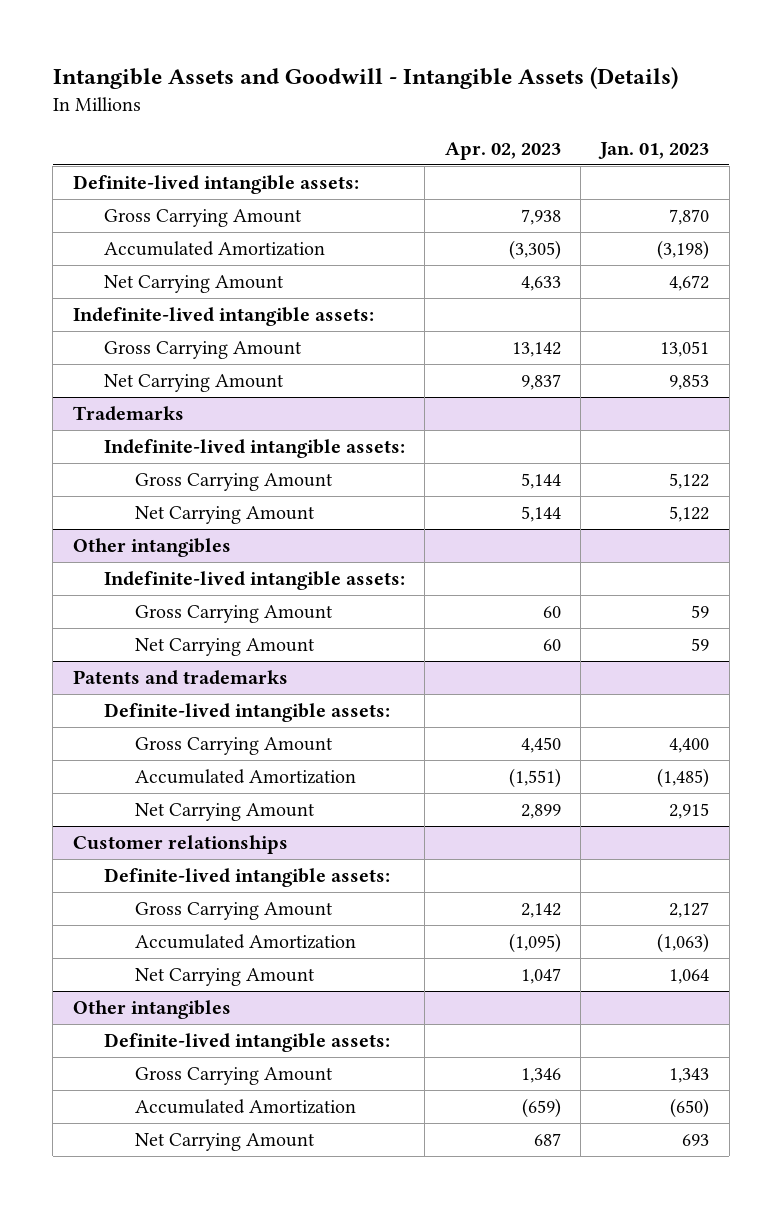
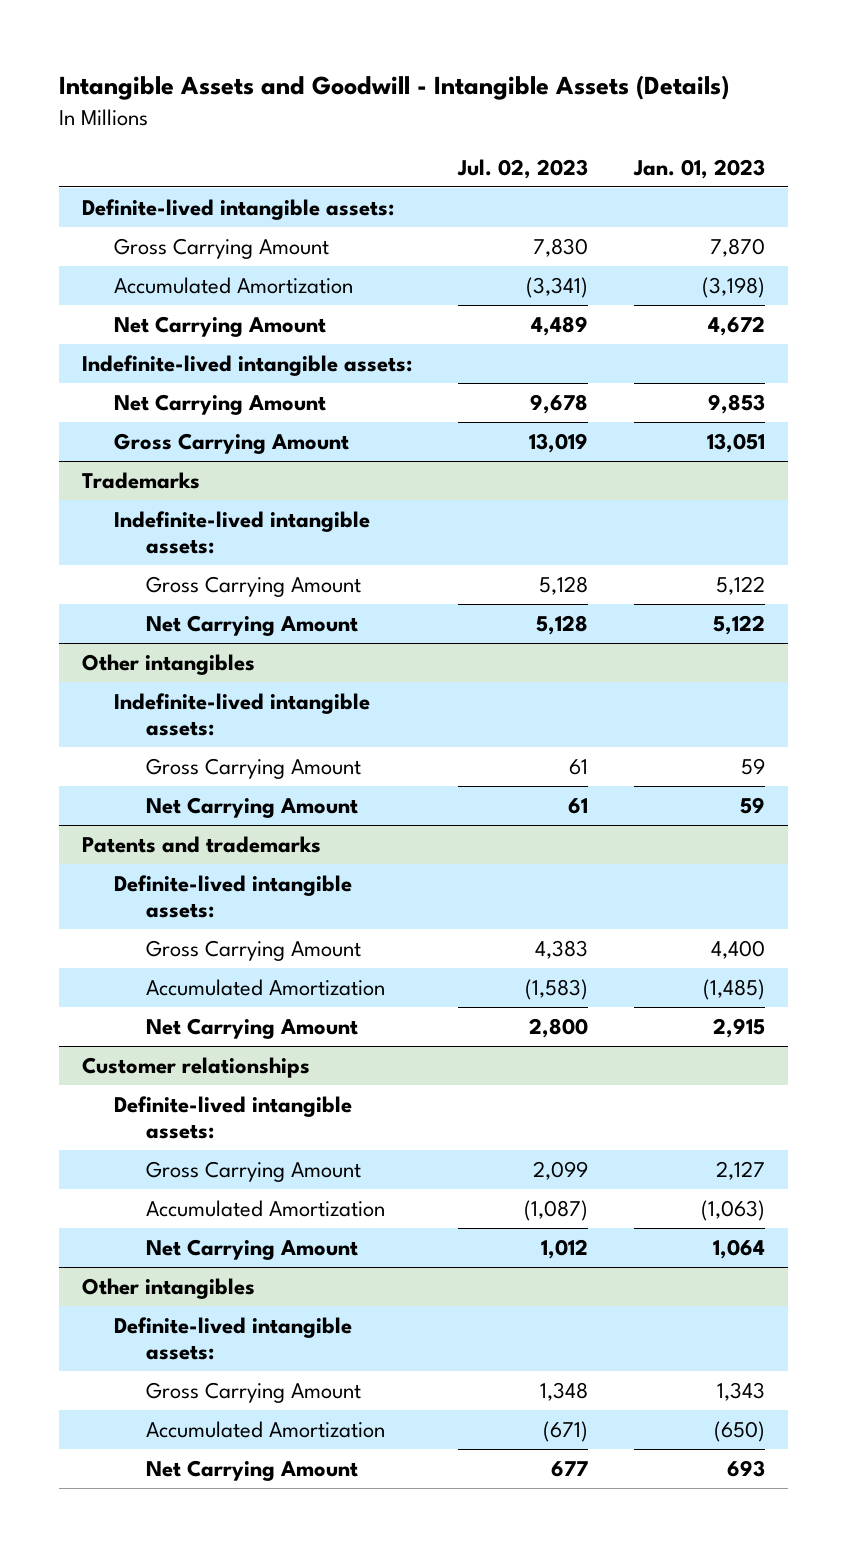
[444,141,561,160] Apr. 02, 2023 -> none
none -> [457,158,589,179] Jul. 02, 2023
[103,341,302,360] Gross Carrying Amount -> [114,433,350,455] Gross Carrying Amount

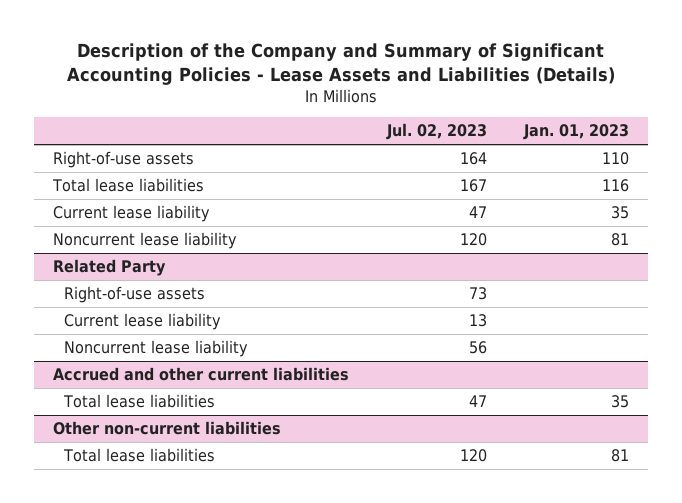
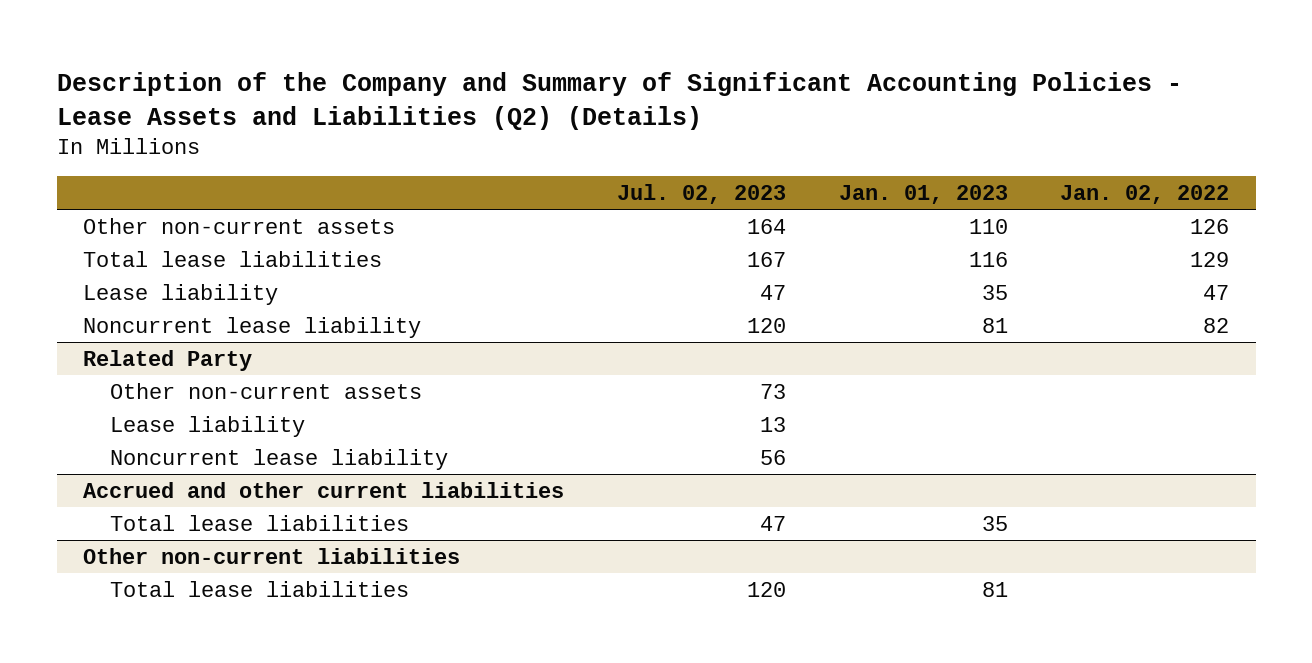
[67,43,616,86] Description of the Company and Summary of Significant Accounting Policies - Lease Assets and Liabilities (Details) -> [56,71,1182,130] Description of the Company and Summary of Significant Accounting Policies - Lease Assets and Liabilities (Q2) (Details)
none -> [1060,185,1230,205] Jan. 02, 2022
[52,151,194,169] Right-of-use assets -> [83,217,396,234] Other non-current assets
[52,205,210,223] Current lease liability -> [83,283,279,305] Lease liability
[63,286,205,304] Right-of-use assets -> [110,382,423,399] Other non-current assets
[63,313,221,331] Current lease liability -> [110,415,306,437] Lease liability

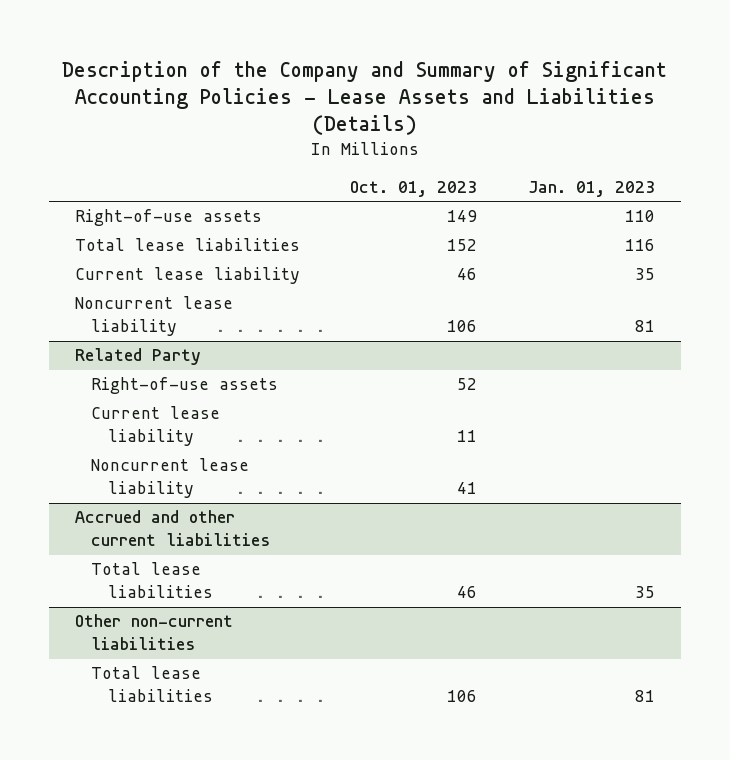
[56,71,1182,130] Description of the Company and Summary of Significant Accounting Policies - Lease Assets and Liabilities (Q2) (Details) -> [61,60,667,136] Description of the Company and Summary of Significant Accounting Policies - Lease Assets and Liabilities (Details)
[616,184,786,205] Jul. 02, 2023 -> none
[1060,185,1230,205] Jan. 02, 2022 -> none
none -> [350,181,478,198] Oct. 01, 2023
[83,217,396,234] Other non-current assets -> [74,209,262,227] Right-of-use assets
[83,283,279,305] Lease liability -> [74,267,300,285] Current lease liability
[110,382,423,399] Other non-current assets -> [91,377,279,395] Right-of-use assets
[110,415,306,437] Lease liability -> [91,406,221,447] Current lease liability

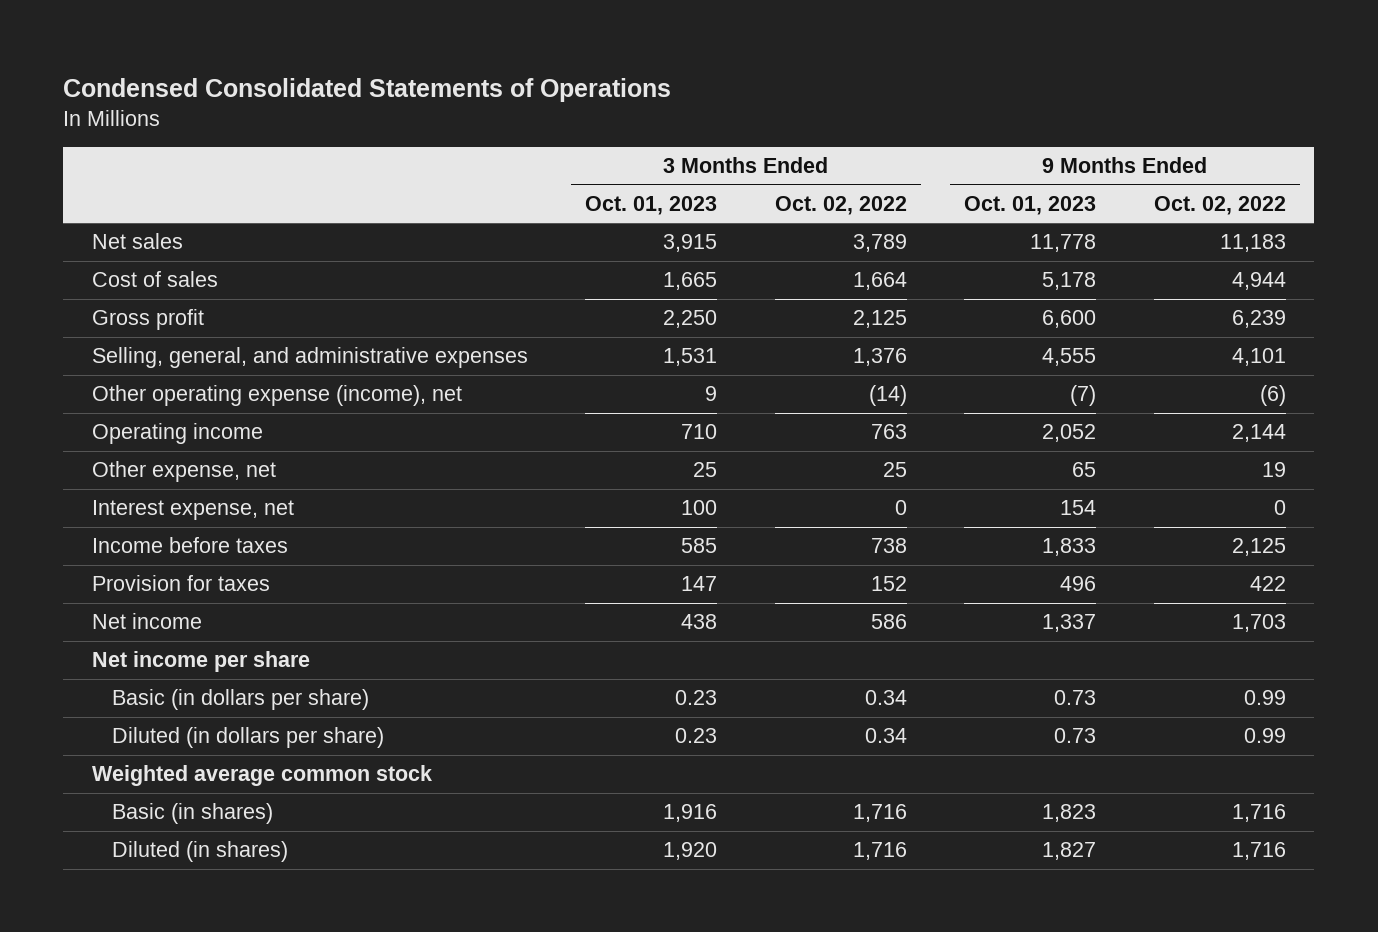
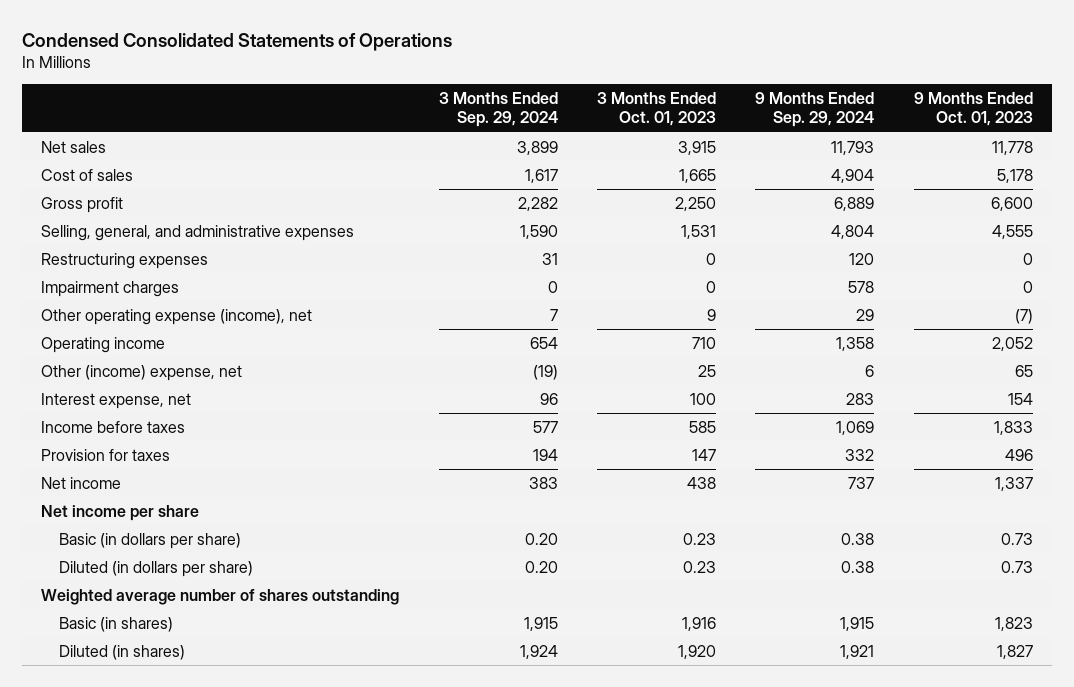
[774,196,907,216] Oct. 02, 2022 -> none
[1153,196,1286,216] Oct. 02, 2022 -> none
none -> [438,92,558,128] 3 Months Ended Sep. 29, 2024
none -> [755,92,875,128] 9 Months Ended Sep. 29, 2024
none -> [41,253,209,270] Restructuring expenses
none -> [41,281,180,298] Impairment charges
[91,461,276,483] Other expense, net -> [41,365,243,382] Other (income) expense, net
[91,765,432,787] Weighted average common stock -> [41,589,400,606] Weighted average number of shares outstanding

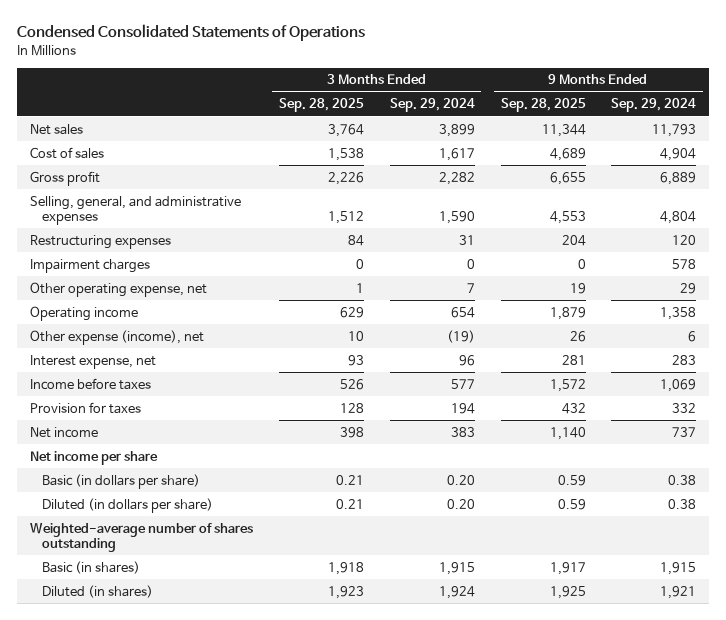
[597,92,717,127] 3 Months Ended Oct. 01, 2023 -> none
[913,92,1033,127] 9 Months Ended Oct. 01, 2023 -> none
none -> [278,98,364,113] Sep. 28, 2025
none -> [500,98,586,113] Sep. 28, 2025
[41,309,313,326] Other operating expense (income), net -> [29,281,207,297] Other operating expense, net
[41,365,243,382] Other (income) expense, net -> [29,329,204,345] Other expense (income), net
[41,589,400,606] Weighted average number of shares outstanding -> [29,522,253,552] Weighted-average number of shares outstanding

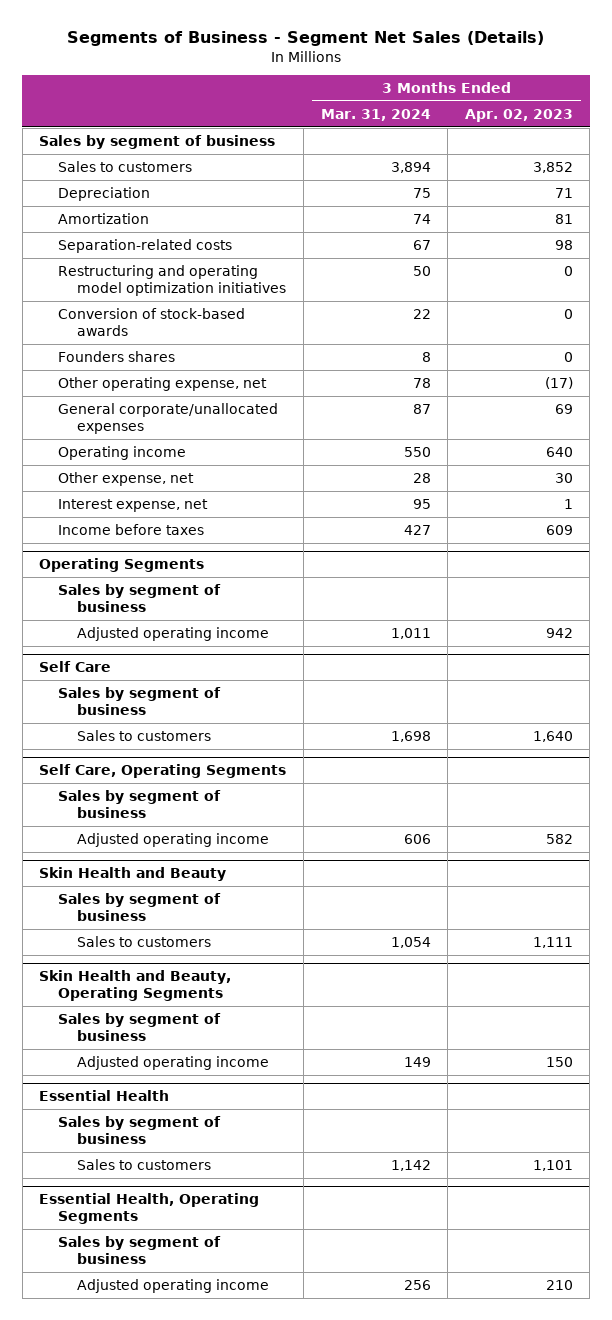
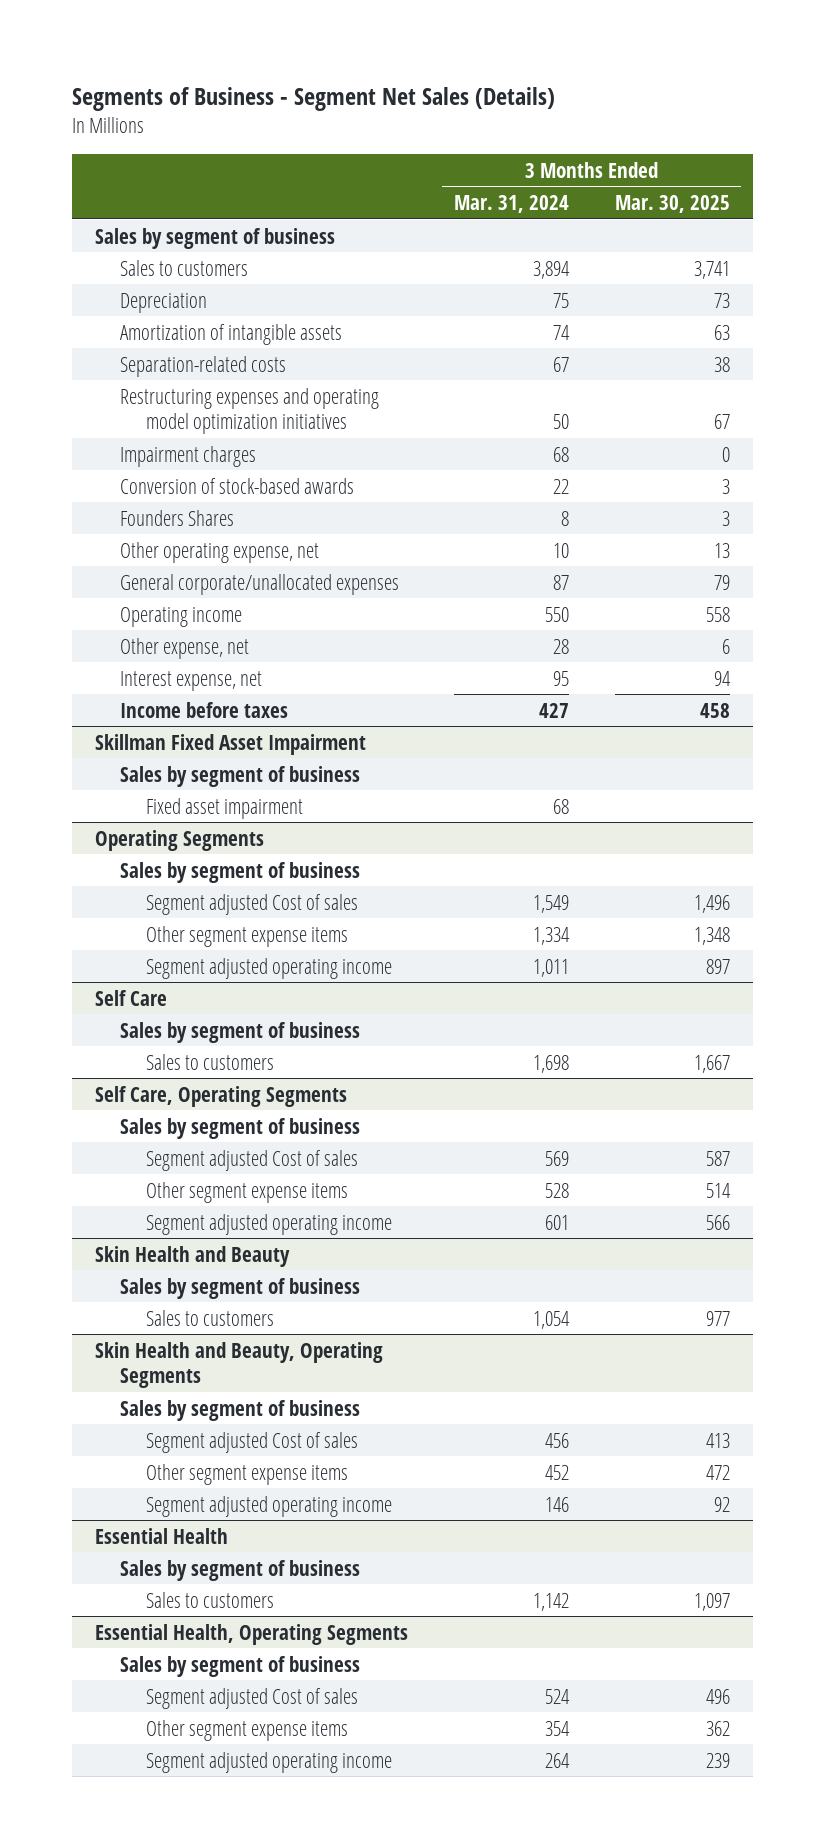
[464,108,573,122] Apr. 02, 2023 -> none
none -> [614,195,730,214] Mar. 30, 2025
[58,212,150,224] Amortization -> [120,323,343,345] Amortization of intangible assets
[58,264,286,296] Restructuring and operating model optimization initiatives -> [120,387,380,435] Restructuring expenses and operating model optimization initiatives
none -> [120,445,257,467] Impairment charges
[58,350,176,362] Founders shares -> [120,509,235,526] Founders Shares
[412,377,431,388] 78 -> [552,542,569,558] 10
none -> [94,733,366,755] Skillman Fixed Asset Impairment
none -> [120,765,361,787] Sales by segment of business
none -> [145,797,303,819] Fixed asset impairment
none -> [145,893,358,915] Segment adjusted Cost of sales
none -> [145,925,348,947] Other segment expense items
[76,626,269,641] Adjusted operating income -> [145,957,392,979] Segment adjusted operating income
none -> [145,1149,358,1171] Segment adjusted Cost of sales
none -> [145,1181,348,1203] Other segment expense items
[76,832,269,847] Adjusted operating income -> [145,1213,392,1235] Segment adjusted operating income
[403,833,431,844] 606 -> [544,1214,569,1230] 601
none -> [145,1431,358,1453] Segment adjusted Cost of sales
none -> [145,1463,348,1485] Other segment expense items
[76,1055,269,1070] Adjusted operating income -> [145,1495,392,1517] Segment adjusted operating income
[403,1056,431,1067] 149 -> [544,1496,569,1512] 146
none -> [145,1687,358,1709] Segment adjusted Cost of sales
none -> [145,1719,348,1741] Other segment expense items
[76,1278,269,1293] Adjusted operating income -> [145,1751,392,1773] Segment adjusted operating income
[403,1279,431,1290] 256 -> [544,1752,570,1768] 264

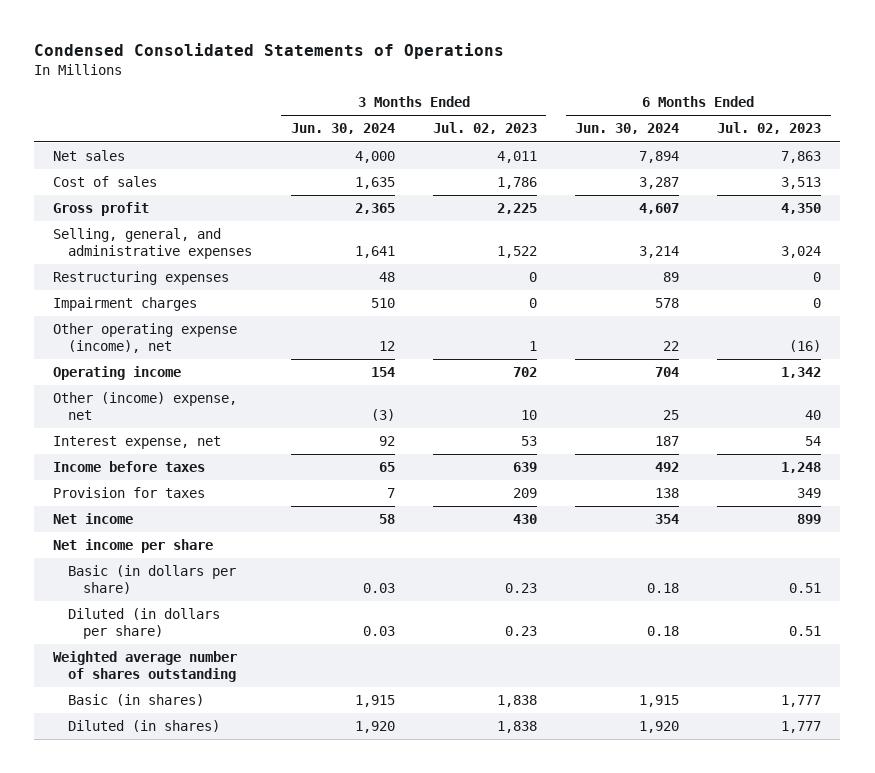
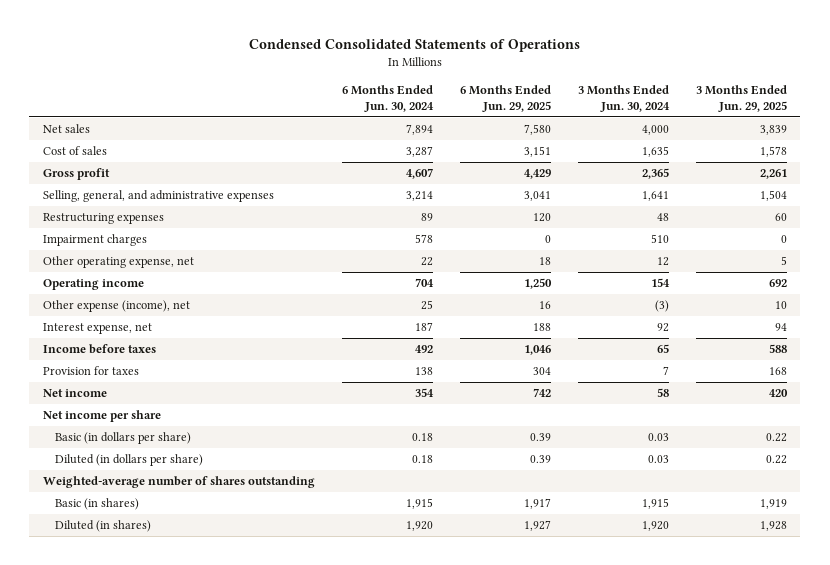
[432,122,537,135] Jul. 02, 2023 -> none
[717,122,822,135] Jul. 02, 2023 -> none
none -> [459,85,551,113] 6 Months Ended Jun. 29, 2025
none -> [695,85,787,113] 3 Months Ended Jun. 29, 2025
[53,323,238,354] Other operating expense (income), net -> [42,256,194,269] Other operating expense, net
[53,392,238,421] Other (income) expense, net -> [42,300,190,313] Other expense (income), net
[53,651,238,683] Weighted average number of shares outstanding -> [42,476,315,489] Weighted-average number of shares outstanding

